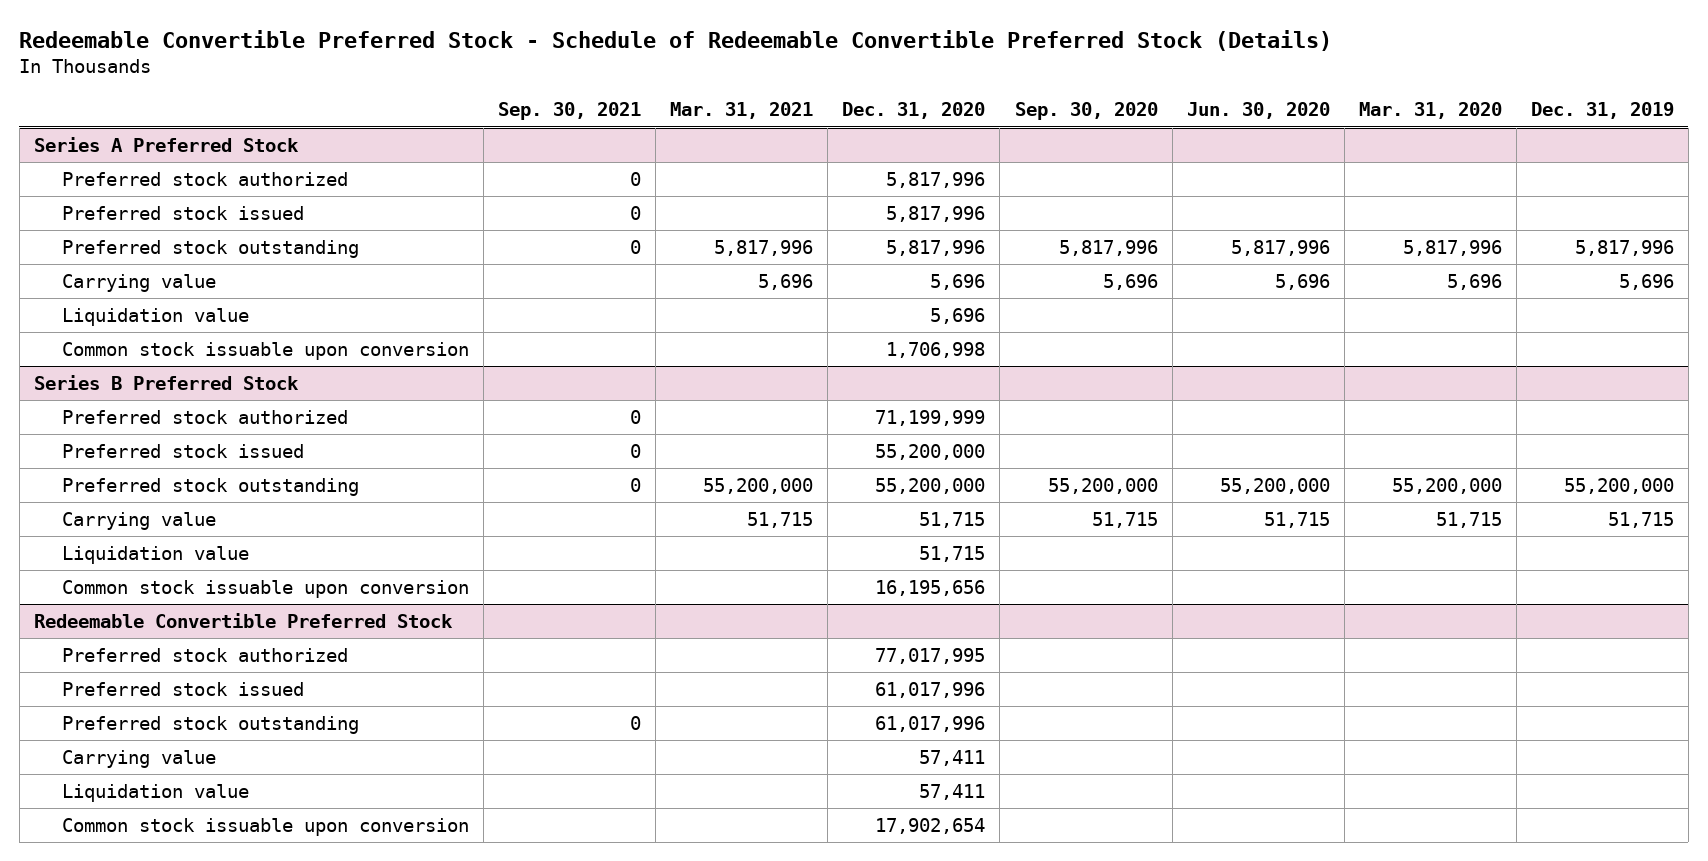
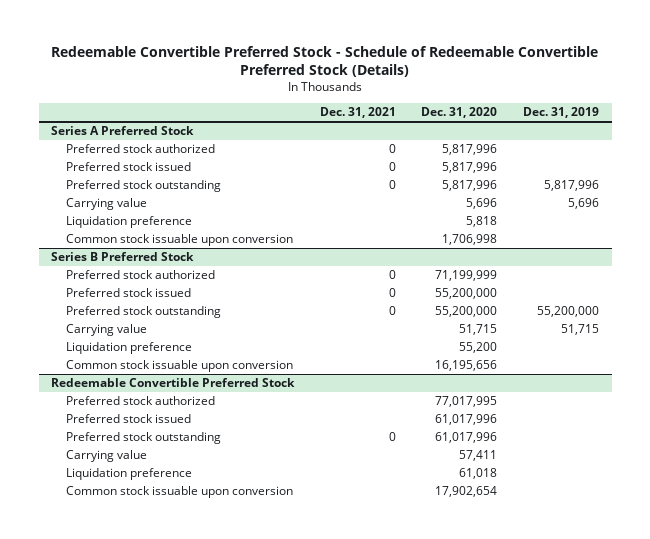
[498,102,642,121] Sep. 30, 2021 -> none
[670,102,814,120] Mar. 31, 2021 -> none
[1014,102,1158,121] Sep. 30, 2020 -> none
[1186,102,1330,120] Jun. 30, 2020 -> none
[1358,102,1502,120] Mar. 31, 2020 -> none
none -> [319,107,396,119] Dec. 31, 2021
[62,308,250,327] Liquidation value -> [65,216,192,229] Liquidation preference
[930,308,986,325] 5,696 -> [466,216,498,228] 5,818
[62,546,250,565] Liquidation value -> [65,342,192,355] Liquidation preference
[919,546,986,563] 51,715 -> [459,342,498,354] 55,200
[62,784,250,803] Liquidation value -> [65,468,192,481] Liquidation preference
[919,784,986,801] 57,411 -> [459,468,498,480] 61,018

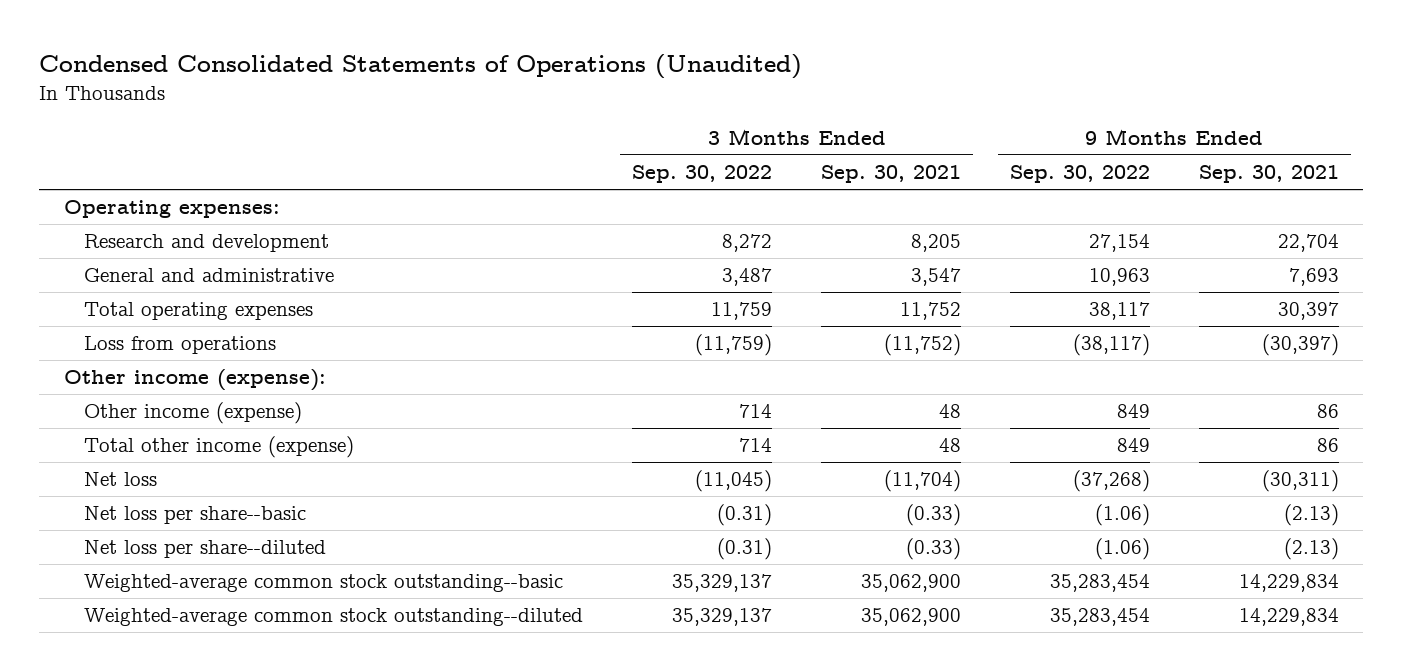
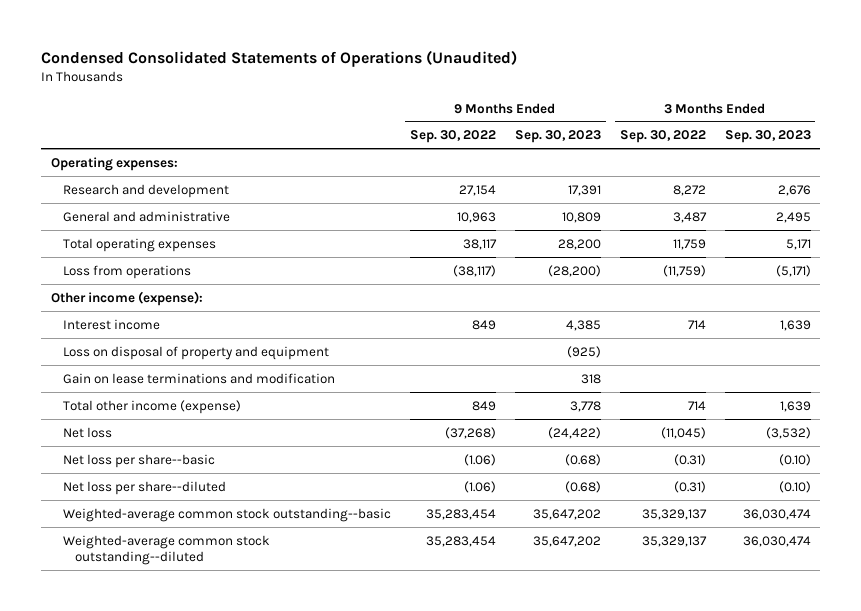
[820,165,961,184] Sep. 30, 2021 -> none
[1198,165,1339,184] Sep. 30, 2021 -> none
none -> [514,130,601,144] Sep. 30, 2023
none -> [724,130,811,144] Sep. 30, 2023
[84,402,303,425] Other income (expense) -> [63,318,161,330] Interest income
none -> [63,345,330,360] Loss on disposal of property and equipment
none -> [63,372,336,384] Gain on lease terminations and modification

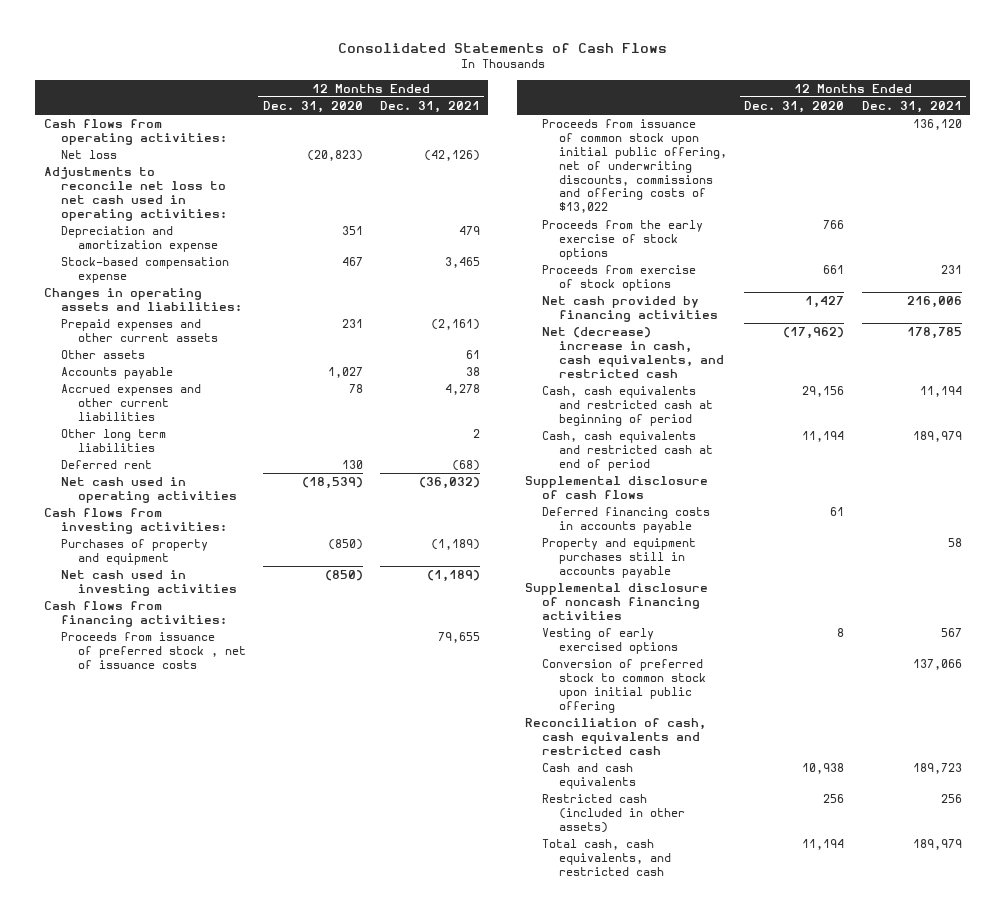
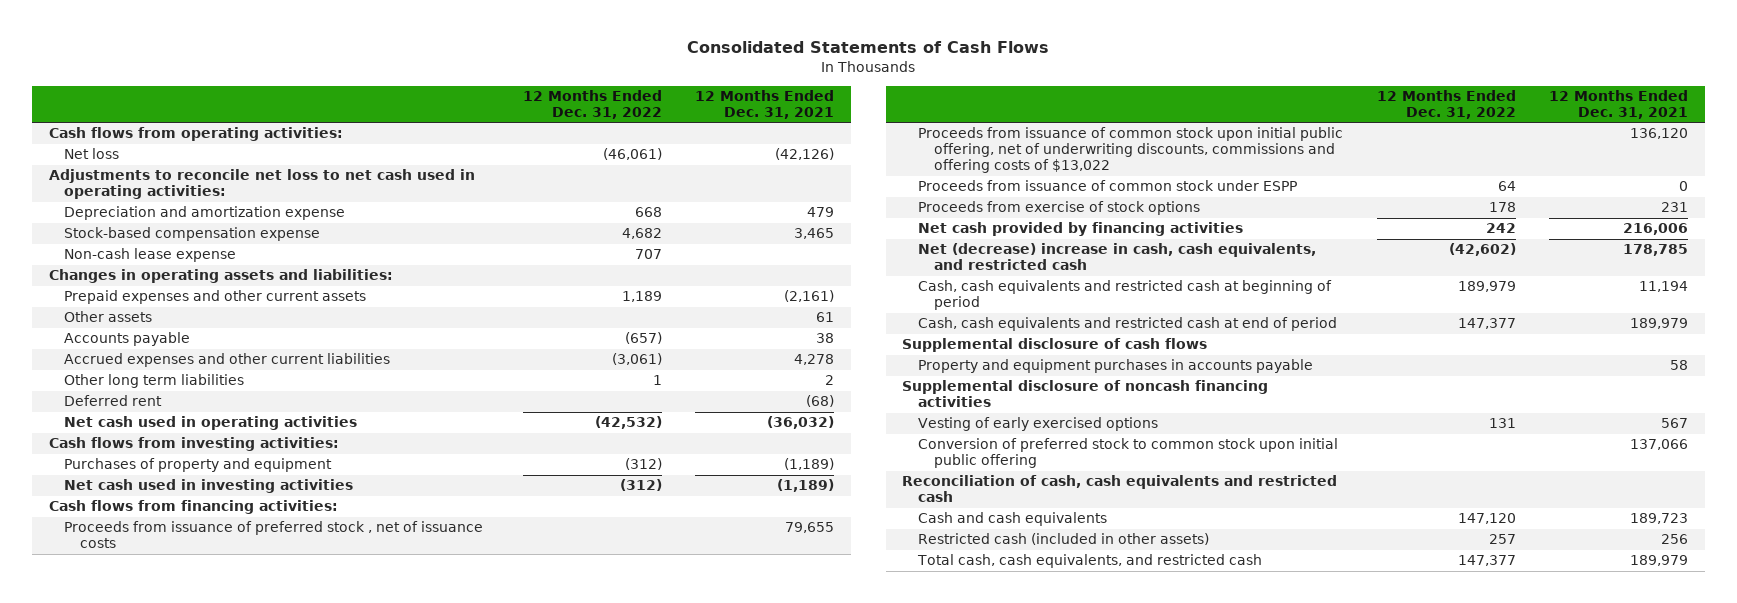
[262,100,363,113] Dec. 31, 2020 -> none
none -> [522,90,662,119] 12 Months Ended Dec. 31, 2022
none -> [64,248,237,263] Non-cash lease expense
[542,219,704,260] Proceeds from the early exercise of stock options -> none
none -> [917,180,1297,192] Proceeds from issuance of common stock under ESPP
[542,506,711,533] Deferred financing costs in accounts payable -> none
[542,537,697,578] Property and equipment purchases still in accounts payable -> [917,359,1313,374] Property and equipment purchases in accounts payable

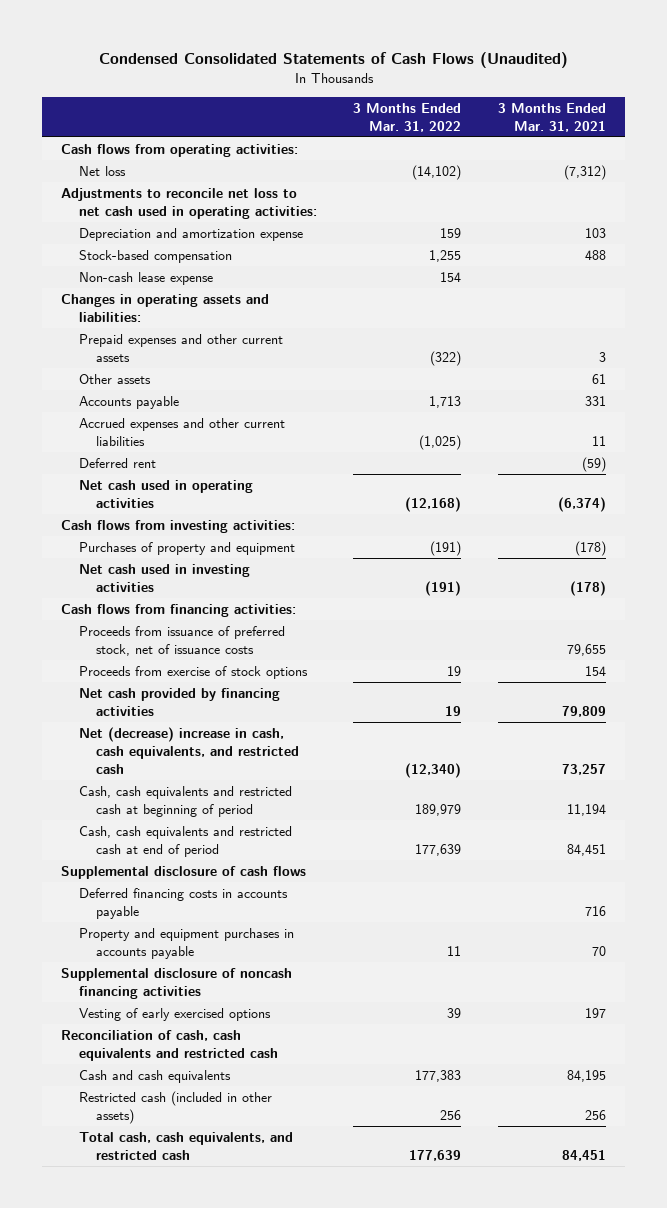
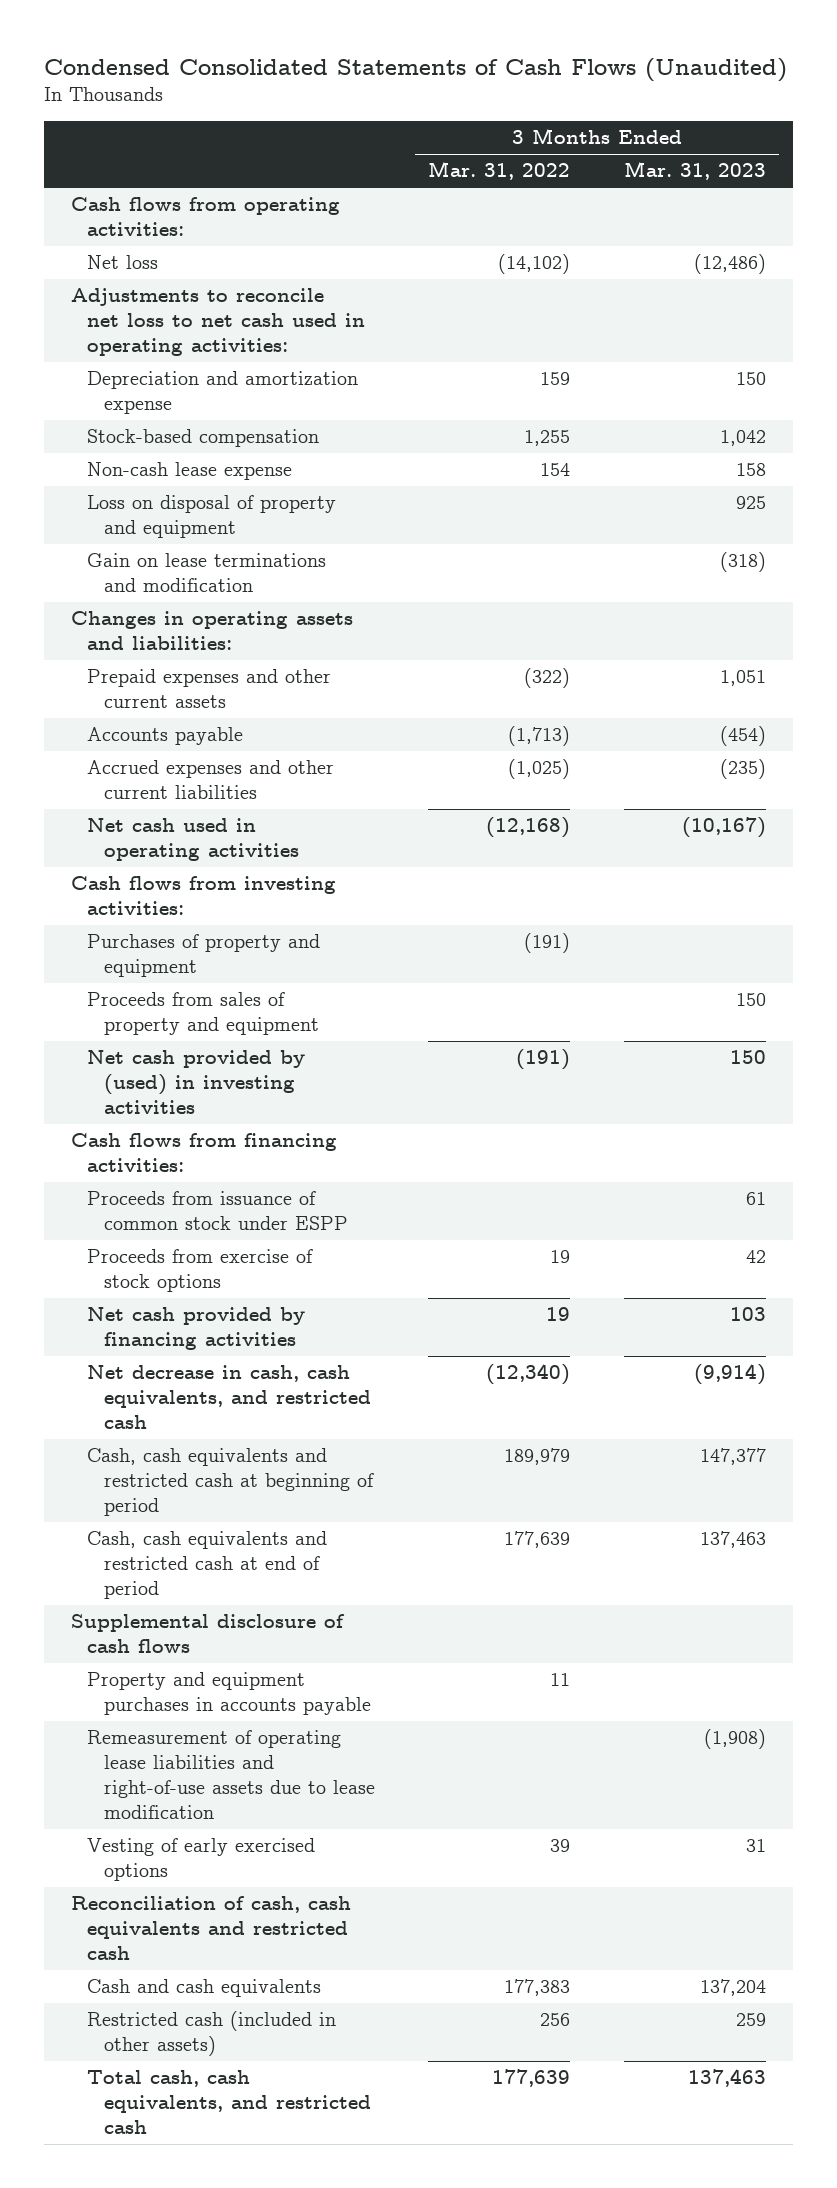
[498,102,607,132] 3 Months Ended Mar. 31, 2021 -> none
none -> [624,161,767,181] Mar. 31, 2023
none -> [87,495,337,539] Loss on disposal of property and equipment
none -> [87,553,327,593] Gain on lease terminations and modification
[78,373,151,384] Other assets -> none
[429,395,462,408] 1,713 -> [508,726,571,747] (1,713)
[78,457,156,468] Deferred rent -> none
none -> [87,992,319,1036] Proceeds from sales of property and equipment
[78,563,250,592] Net cash used in investing activities -> [87,1050,306,1115] Net cash provided by (used) in investing activities
[78,625,285,656] Proceeds from issuance of preferred stock, net of issuance costs -> none
none -> [87,1191,348,1231] Proceeds from issuance of common stock under ESPP
[78,726,300,774] Net (decrease) increase in cash, cash equivalents, and restricted cash -> [87,1365,371,1430] Net decrease in cash, cash equivalents, and restricted cash
[78,887,288,919] Deferred financing costs in accounts payable -> none
[60,967,292,999] Supplemental disclosure of noncash financing activities -> none
none -> [87,1730,375,1820] Remeasurement of operating lease liabilities and right-of-use assets due to lease modification

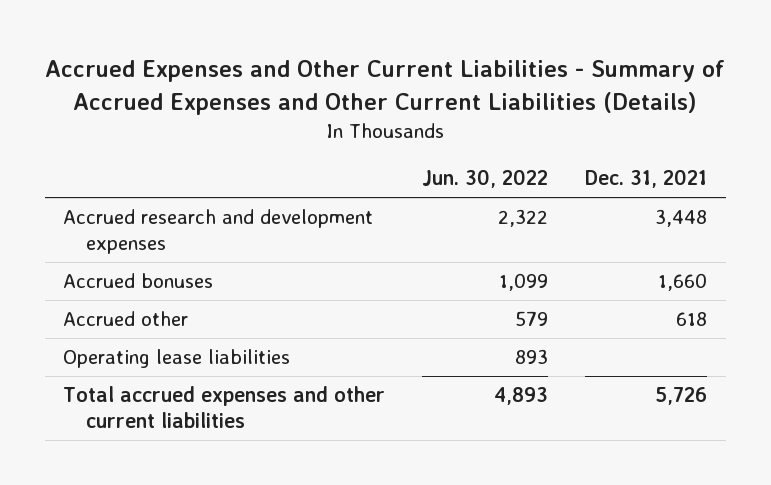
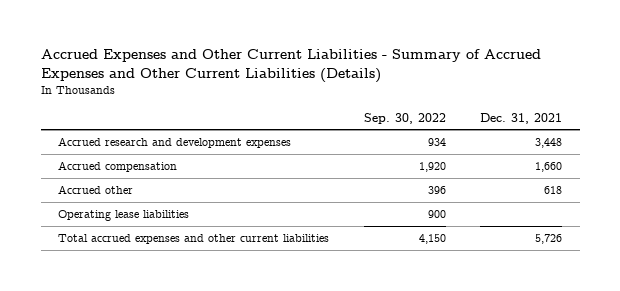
[422,169,549,189] Jun. 30, 2022 -> none
none -> [363,112,446,124] Sep. 30, 2022
[63,273,214,289] Accrued bonuses -> [57,160,177,172] Accrued compensation

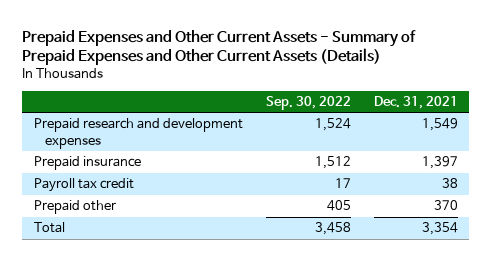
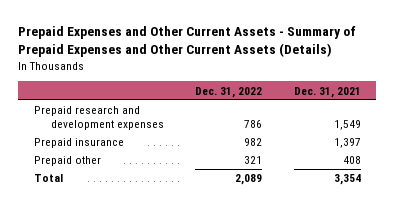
[265,96,351,111] Sep. 30, 2022 -> none
none -> [195,86,263,98] Dec. 31, 2022
[33,178,134,193] Payroll tax credit -> none
[433,200,458,211] 370 -> [342,156,361,165] 408

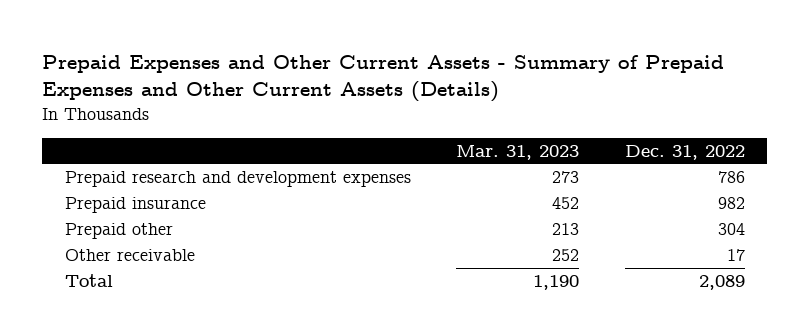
[293,86,361,98] Dec. 31, 2021 -> none
none -> [456,144,580,160] Mar. 31, 2023
[244,156,263,165] 321 -> [717,222,745,235] 304
none -> [64,248,195,261] Other receivable

